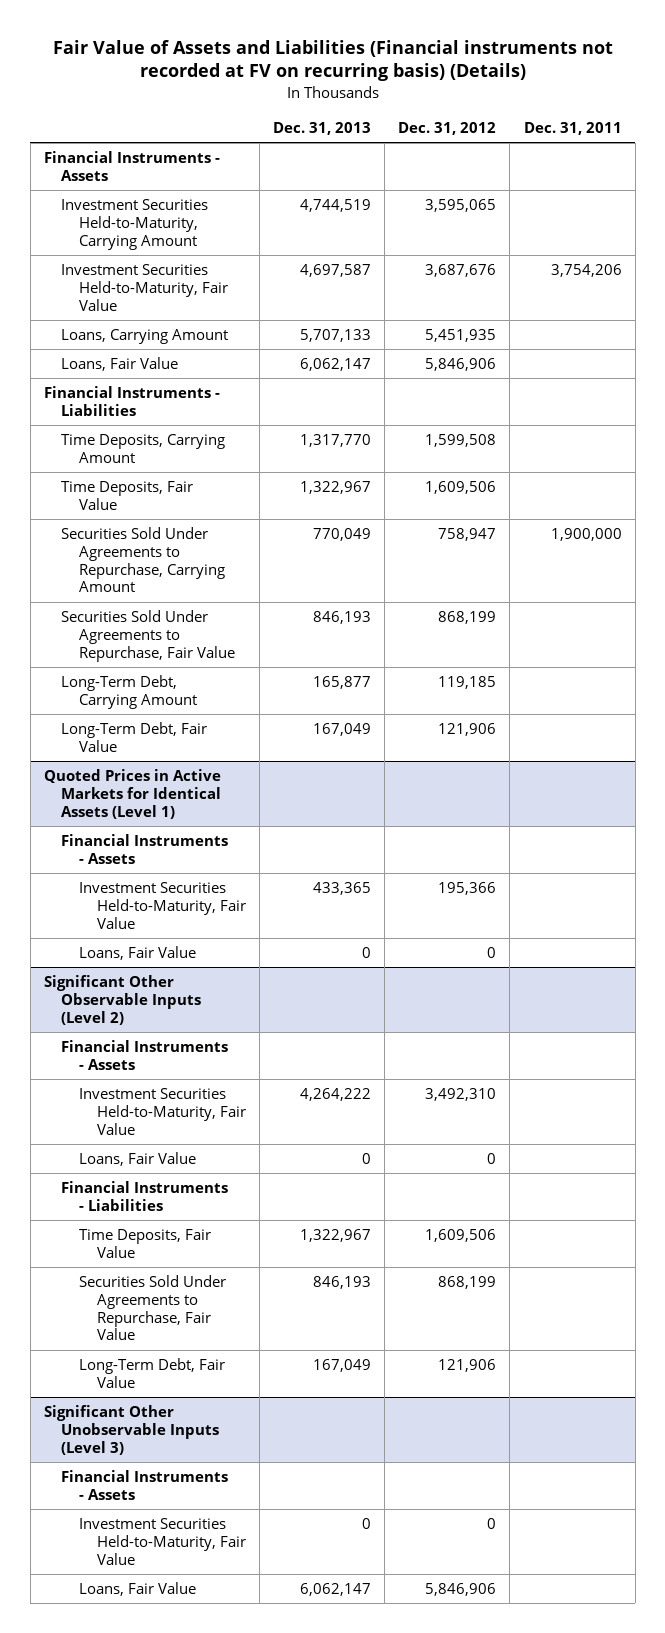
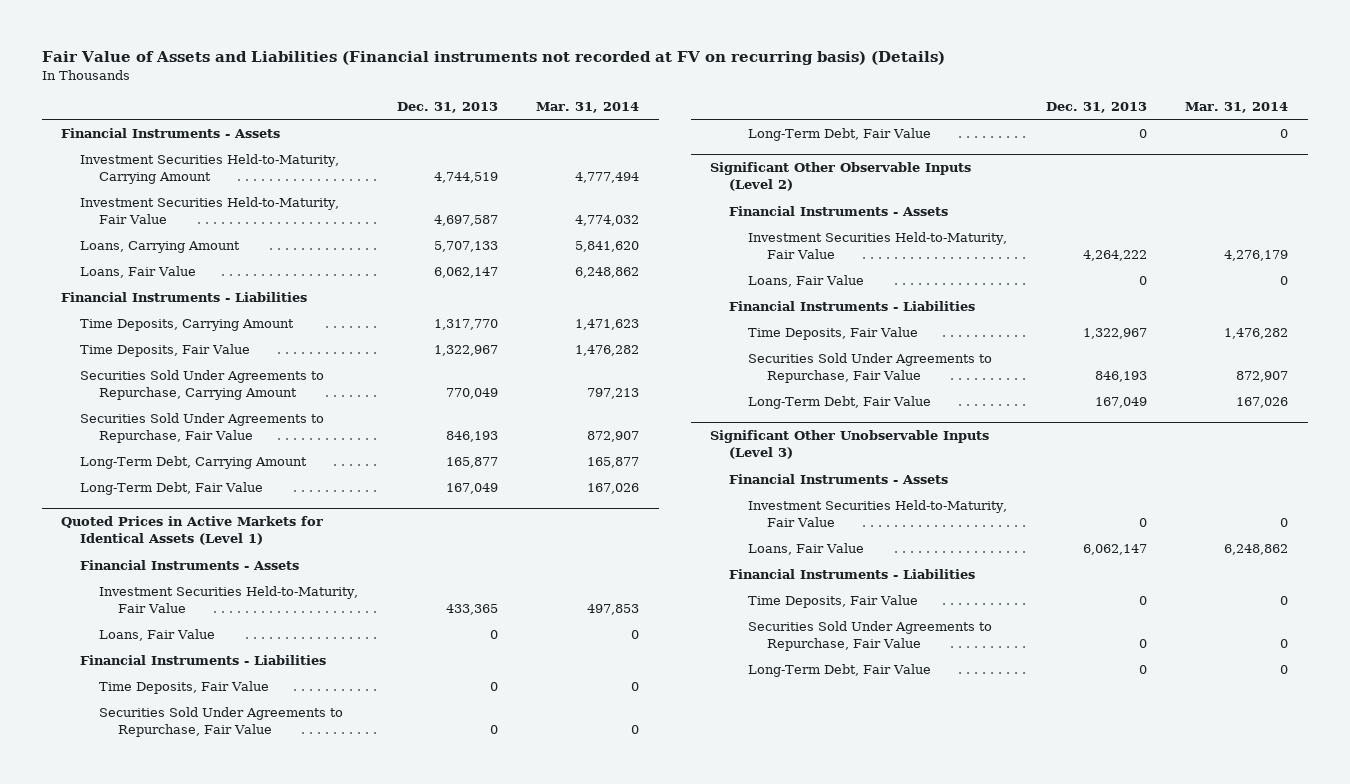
[398,122,497,136] Dec. 31, 2012 -> none
[523,122,622,136] Dec. 31, 2011 -> none
none -> [536,101,640,113] Mar. 31, 2014
none -> [80,654,327,665] Financial Instruments - Liabilities
none -> [99,680,270,694] Time Deposits, Fair Value
none -> [99,706,344,737] Securities Sold Under Agreements to Repurchase, Fair Value
none -> [748,127,932,141] Long-Term Debt, Fair Value
none -> [729,568,976,579] Financial Instruments - Liabilities
none -> [748,594,919,608] Time Deposits, Fair Value
none -> [748,620,993,651] Securities Sold Under Agreements to Repurchase, Fair Value
none -> [748,663,932,677] Long-Term Debt, Fair Value

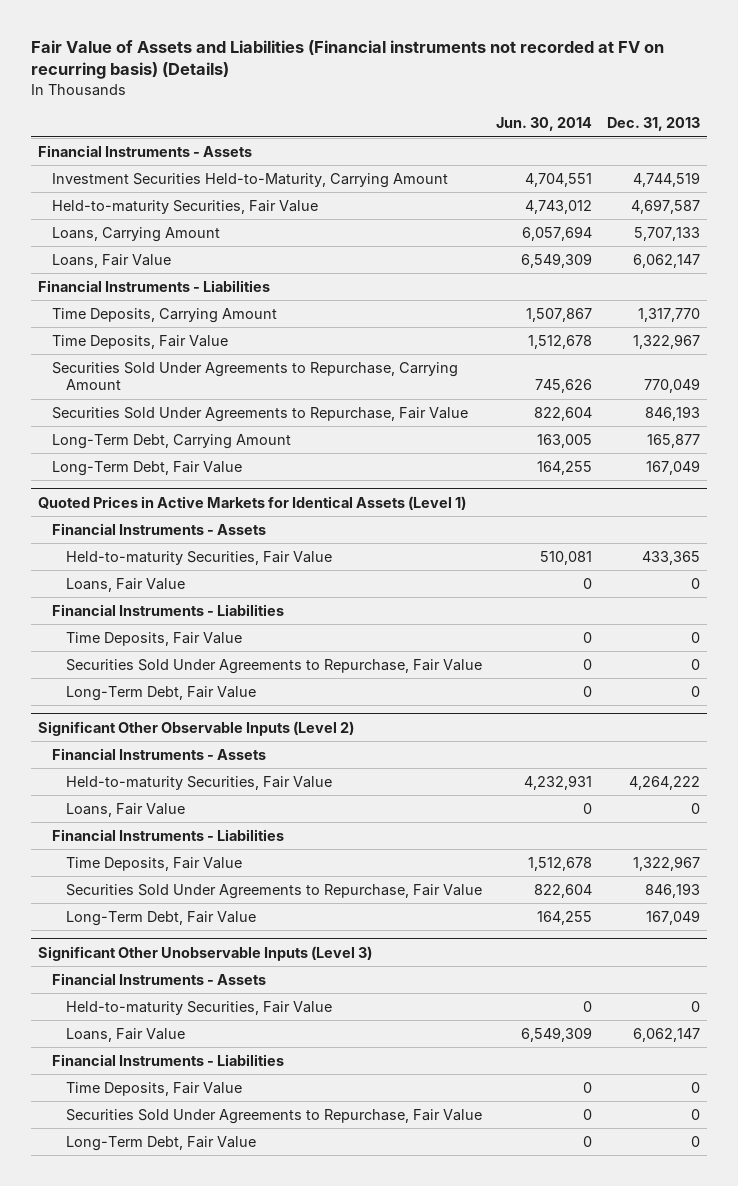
[536,101,640,113] Mar. 31, 2014 -> none
none -> [496,117,593,132] Jun. 30, 2014
[80,196,340,224] Investment Securities Held-to-Maturity, Fair Value -> [51,199,318,214] Held-to-maturity Securities, Fair Value
[99,585,359,613] Investment Securities Held-to-Maturity, Fair Value -> [65,550,332,565] Held-to-maturity Securities, Fair Value
[748,231,1008,259] Investment Securities Held-to-Maturity, Fair Value -> [65,775,332,790] Held-to-maturity Securities, Fair Value
[748,499,1008,527] Investment Securities Held-to-Maturity, Fair Value -> [65,1000,332,1015] Held-to-maturity Securities, Fair Value

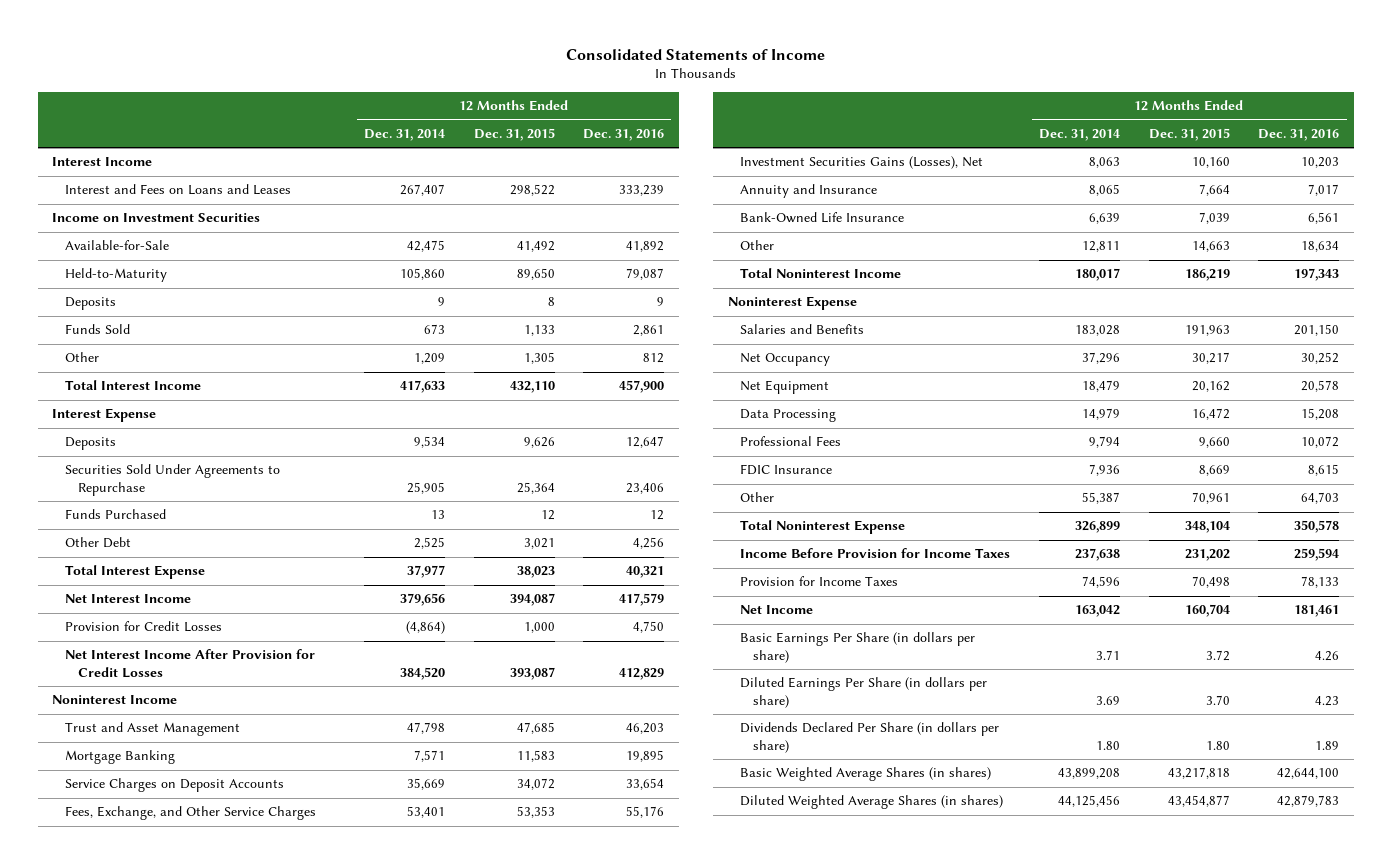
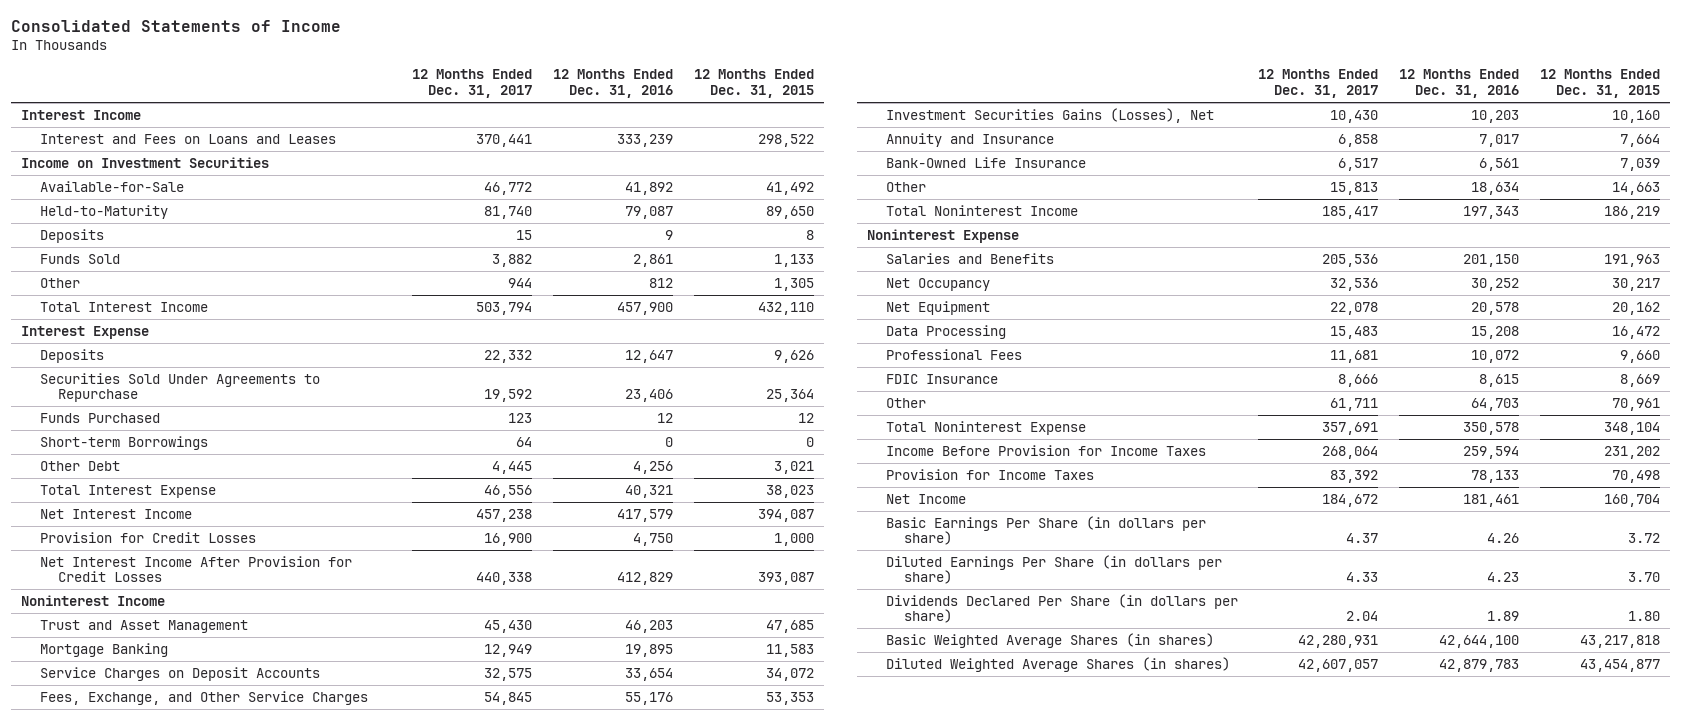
[363,128,445,141] Dec. 31, 2014 -> none
none -> [412,69,533,99] 12 Months Ended Dec. 31, 2017
none -> [39,435,208,450] Short-term Borrowings

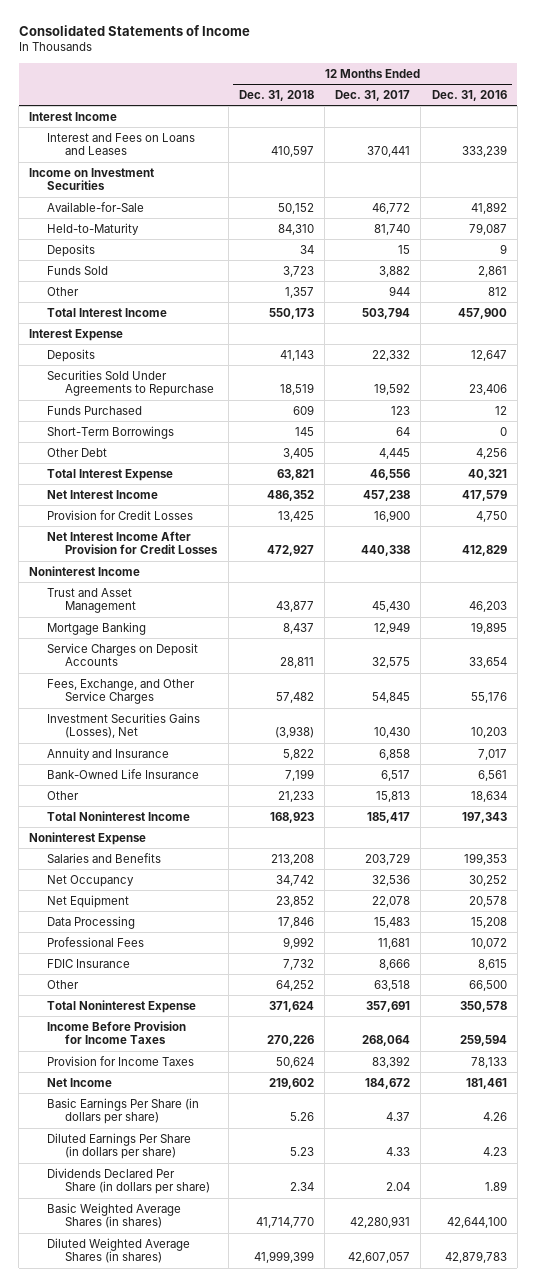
[693,69,814,99] 12 Months Ended Dec. 31, 2015 -> none
none -> [238,89,314,101] Dec. 31, 2018
[39,435,208,450] Short-term Borrowings -> [47,425,175,439] Short-Term Borrowings
[1322,253,1379,267] 205,536 -> [365,852,411,865] 203,729
[1463,253,1520,267] 201,150 -> [463,852,507,865] 199,353
[1330,397,1379,411] 61,711 -> [374,979,411,991] 63,518
[1471,397,1520,411] 64,703 -> [468,979,507,991] 66,500

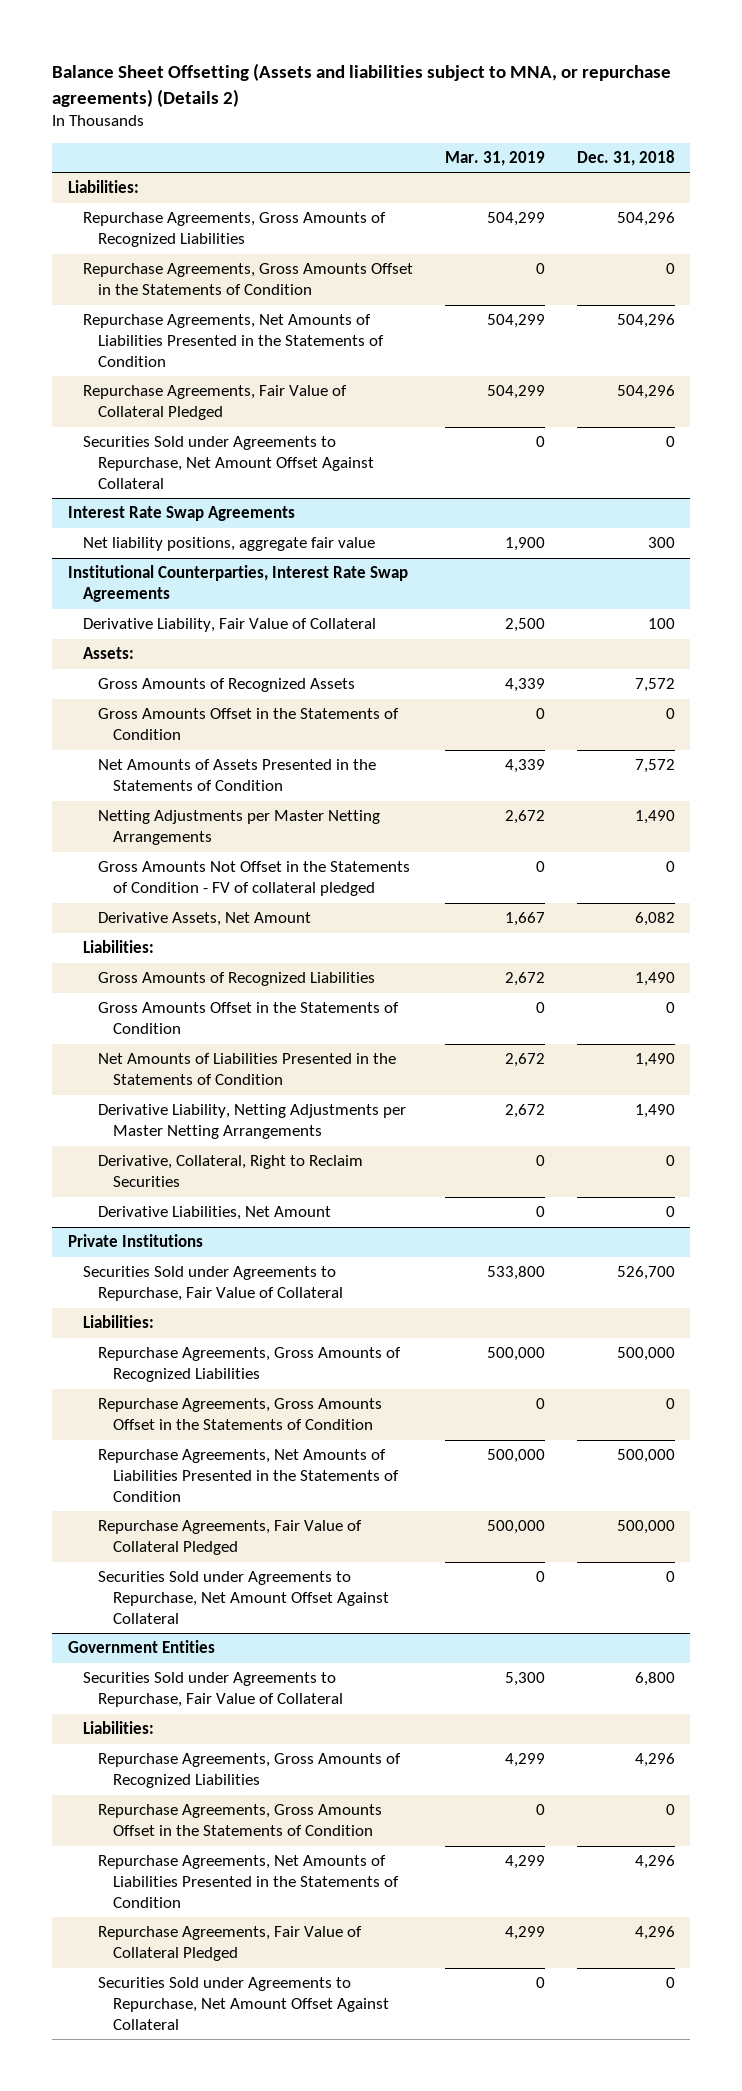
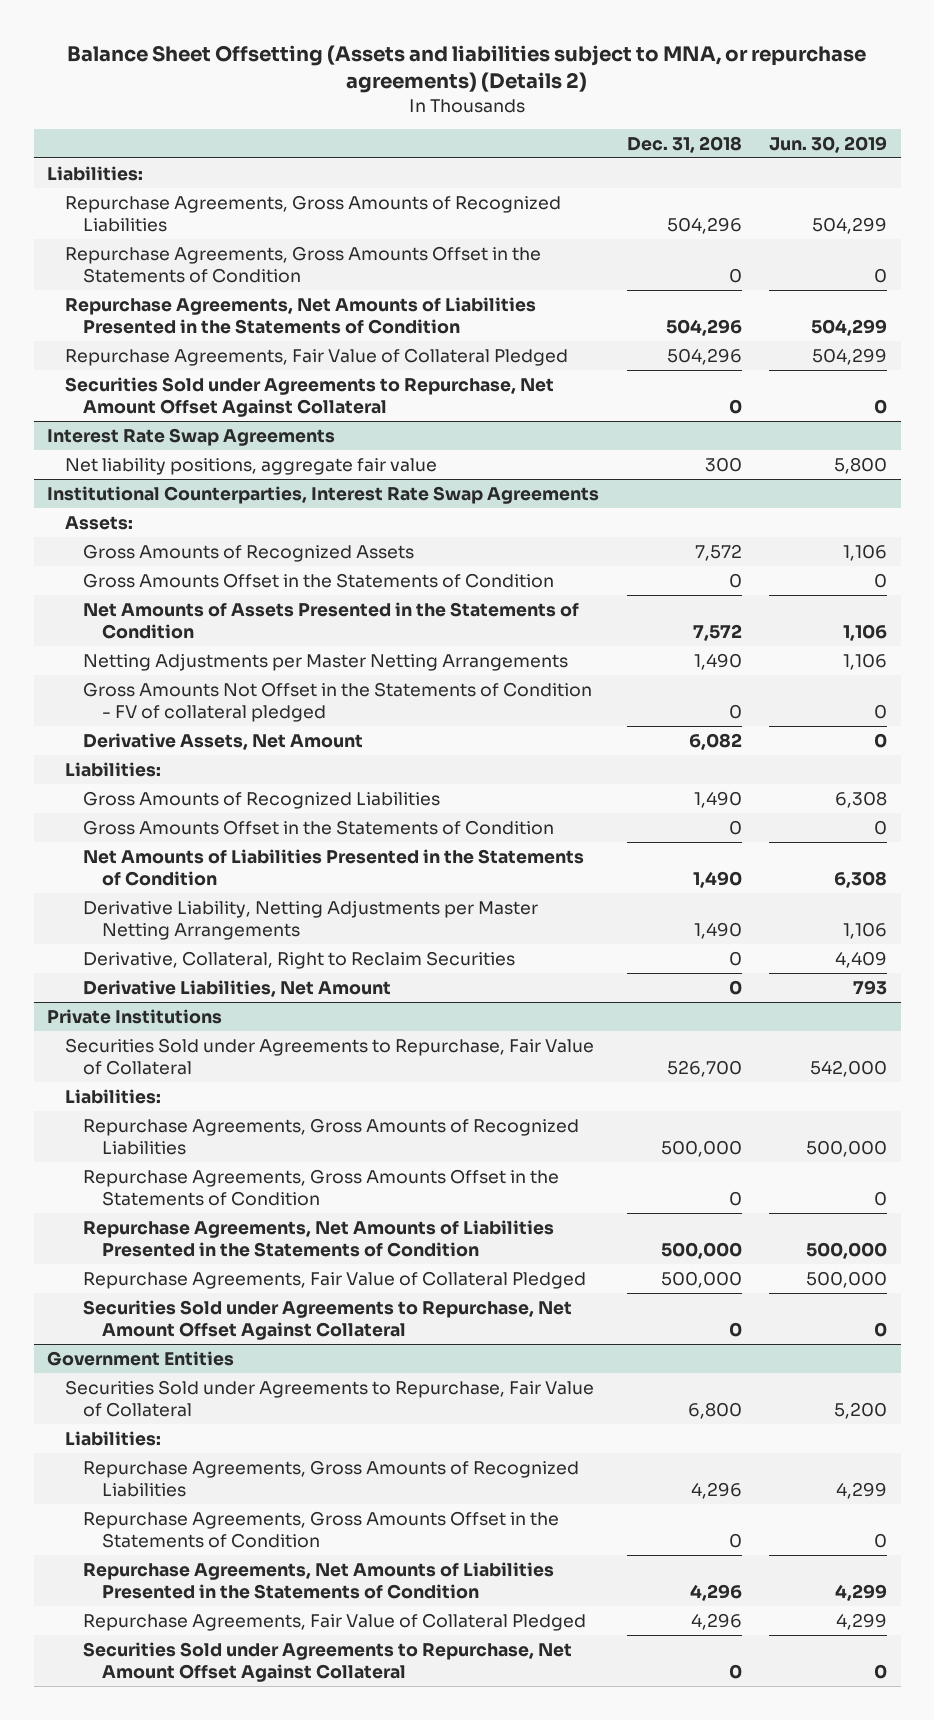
[444,150,545,166] Mar. 31, 2019 -> none
none -> [769,135,888,153] Jun. 30, 2019
[82,618,376,633] Derivative Liability, Fair Value of Collateral -> none

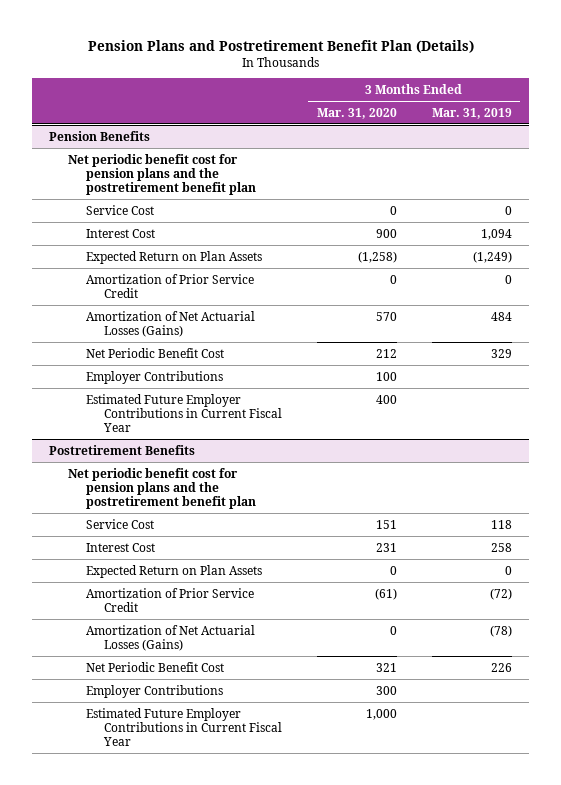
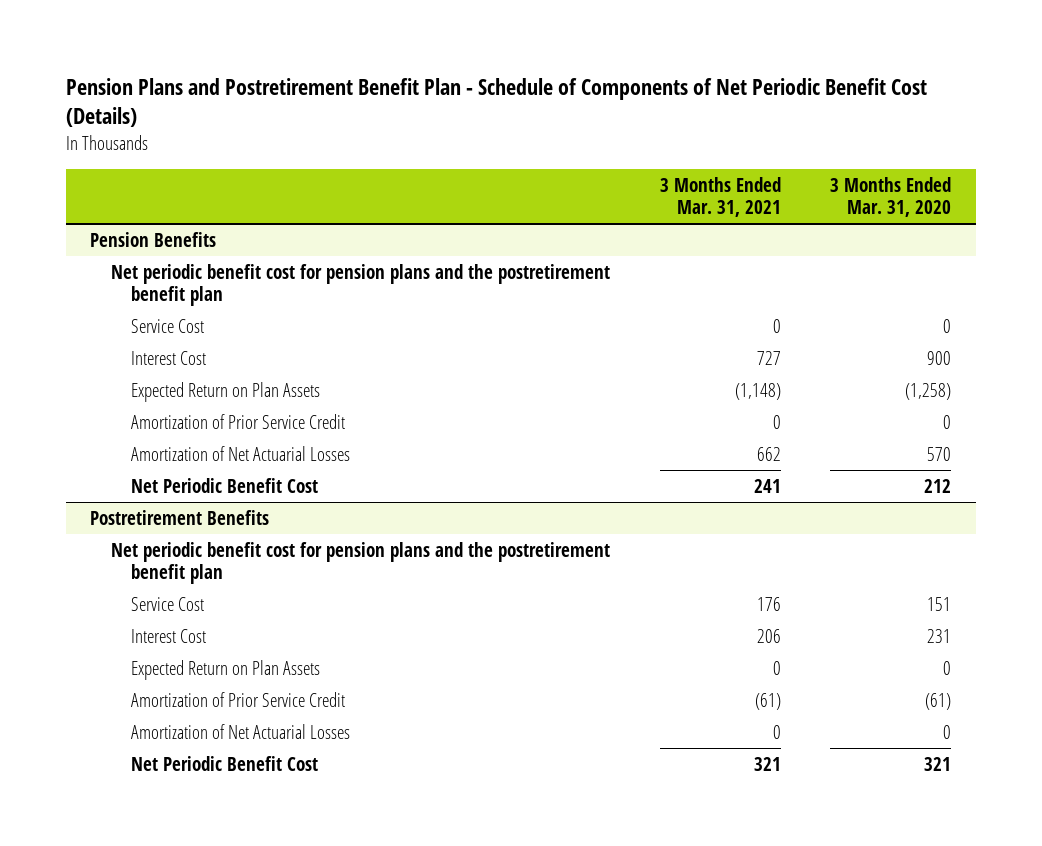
[87,39,474,53] Pension Plans and Postretirement Benefit Plan (Details) -> [65,77,927,128] Pension Plans and Postretirement Benefit Plan - Schedule of Components of Net Periodic Benefit Cost (Details)
[431,107,512,119] Mar. 31, 2019 -> none
none -> [659,176,781,218] 3 Months Ended Mar. 31, 2021
[85,310,255,337] Amortization of Net Actuarial Losses (Gains) -> [131,445,351,461] Amortization of Net Actuarial Losses
[85,370,223,384] Employer Contributions -> none
[85,393,283,433] Estimated Future Employer Contributions in Current Fiscal Year -> none
[85,624,255,651] Amortization of Net Actuarial Losses (Gains) -> [131,723,351,739] Amortization of Net Actuarial Losses
[85,684,223,698] Employer Contributions -> none
[85,707,283,747] Estimated Future Employer Contributions in Current Fiscal Year -> none

